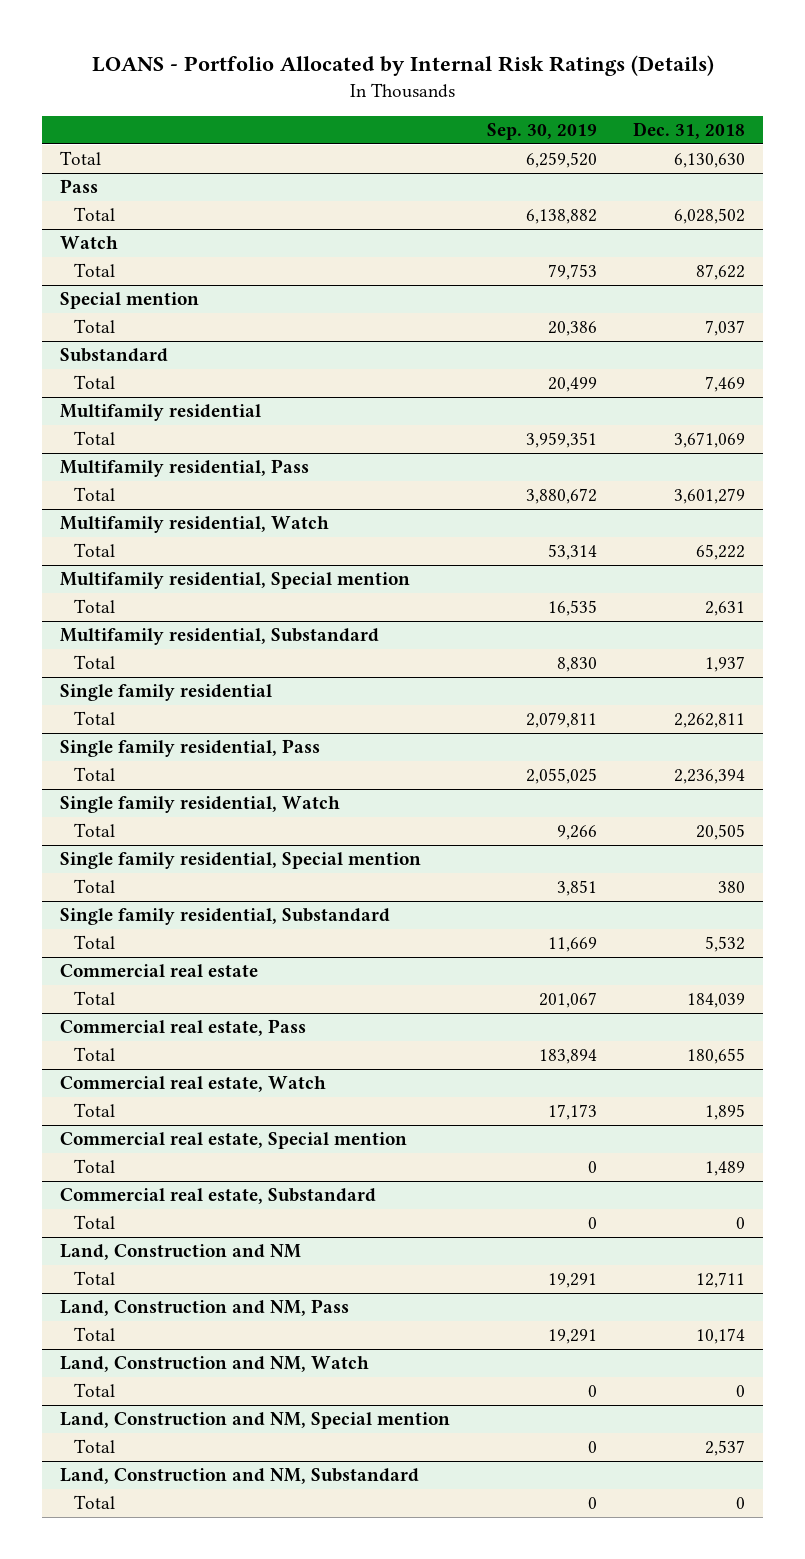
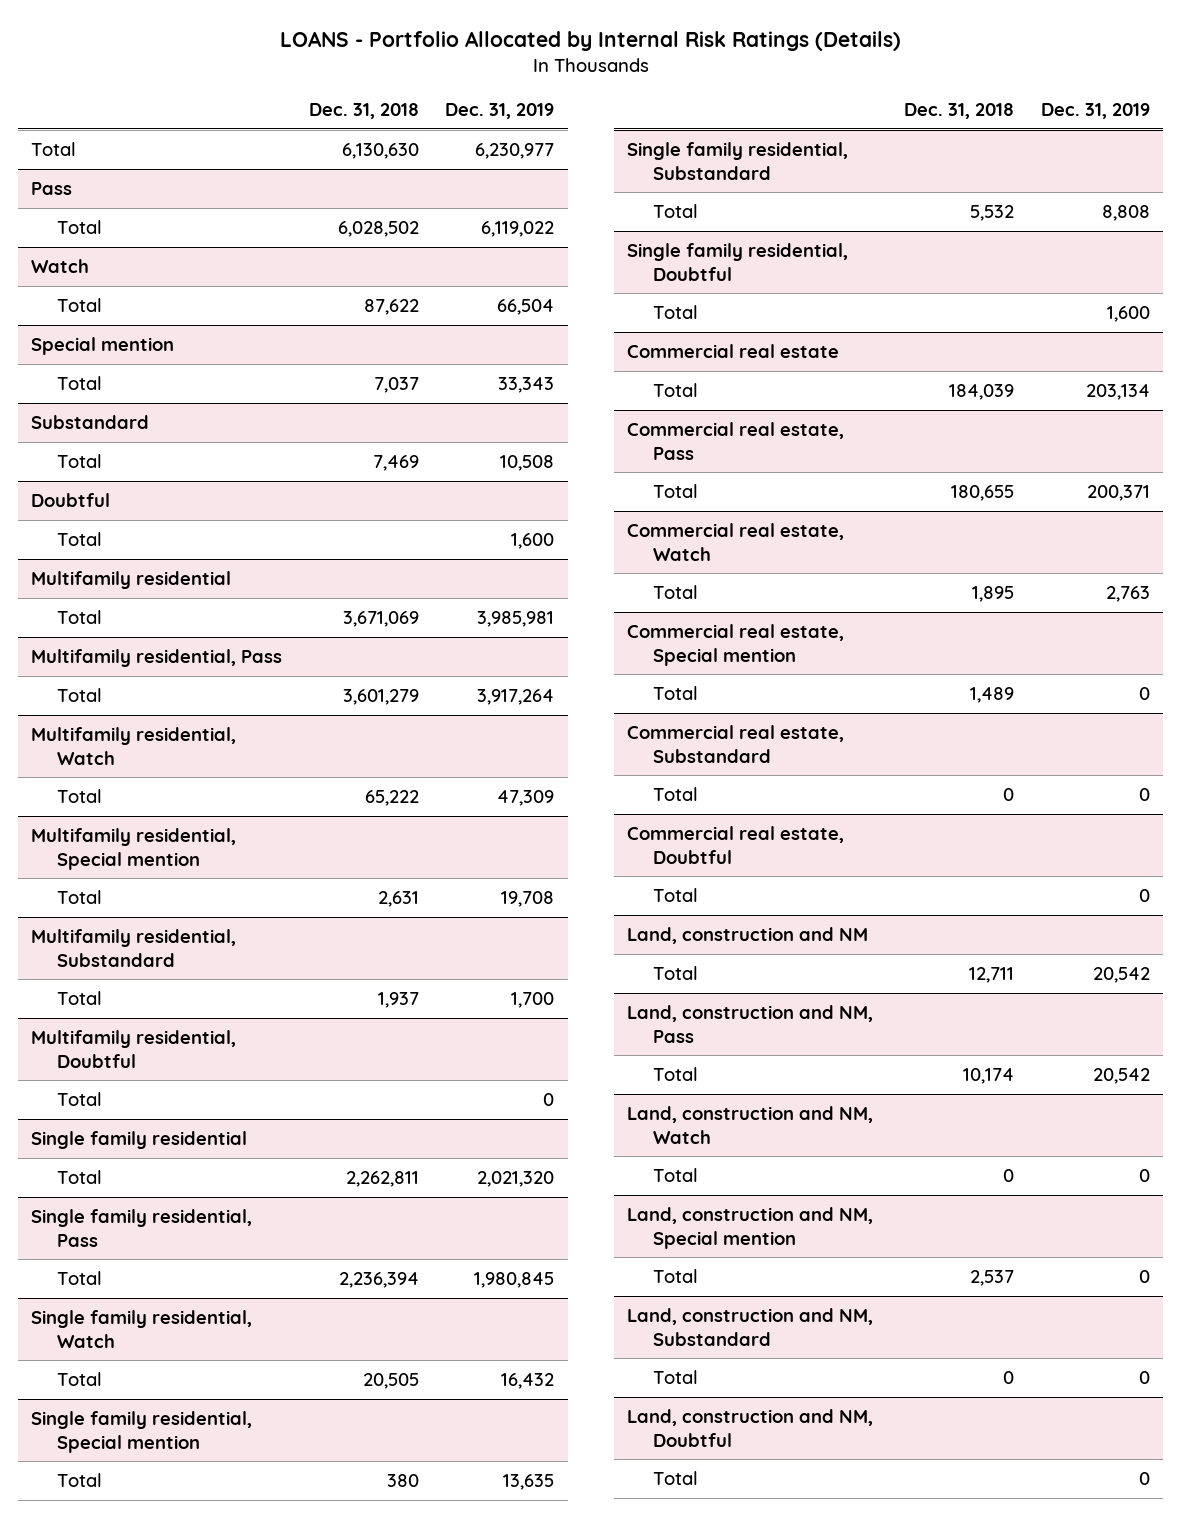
[486,123,597,141] Sep. 30, 2019 -> none
none -> [445,103,555,120] Dec. 31, 2019
none -> [31,492,111,507] Doubtful
none -> [57,531,103,546] Total
none -> [31,1029,237,1068] Multifamily residential, Doubtful
none -> [57,1091,103,1106] Total
none -> [627,242,849,281] Single family residential, Doubtful
none -> [653,304,699,319] Total
none -> [627,825,845,864] Commercial real estate, Doubtful
none -> [653,887,699,902] Total
[60,1244,302,1261] Land, Construction and NM -> [627,926,869,944] Land, construction and NM
[60,1299,350,1317] Land, Construction and NM, Pass -> [627,1004,874,1043] Land, construction and NM, Pass
[60,1356,370,1373] Land, Construction and NM, Watch -> [627,1105,874,1144] Land, construction and NM, Watch
[60,1412,451,1430] Land, Construction and NM, Special mention -> [627,1206,874,1249] Land, construction and NM, Special mention
[60,1468,420,1485] Land, Construction and NM, Substandard -> [627,1307,874,1346] Land, construction and NM, Substandard
none -> [627,1408,874,1447] Land, construction and NM, Doubtful
none -> [653,1470,699,1485] Total

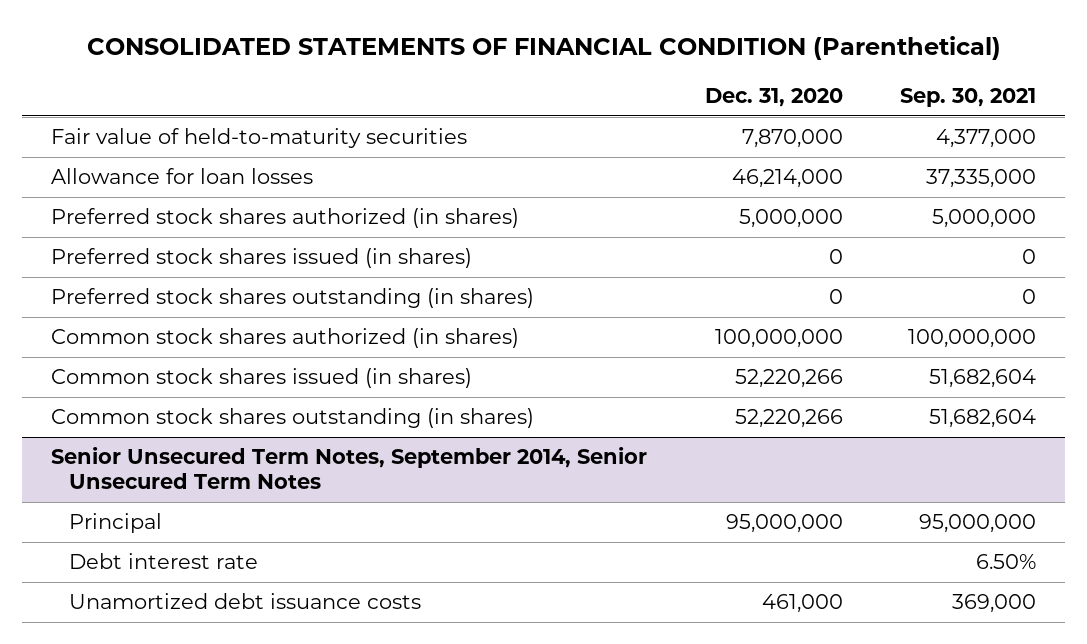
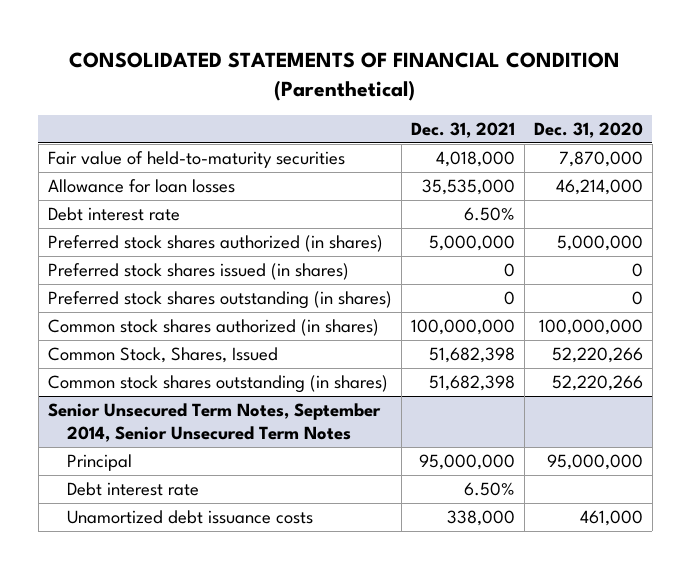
[900,87,1037,107] Sep. 30, 2021 -> none
none -> [410,121,515,138] Dec. 31, 2021
none -> [47,207,180,222] Debt interest rate
[51,368,473,389] Common stock shares issued (in shares) -> [47,347,278,364] Common Stock, Shares, Issued

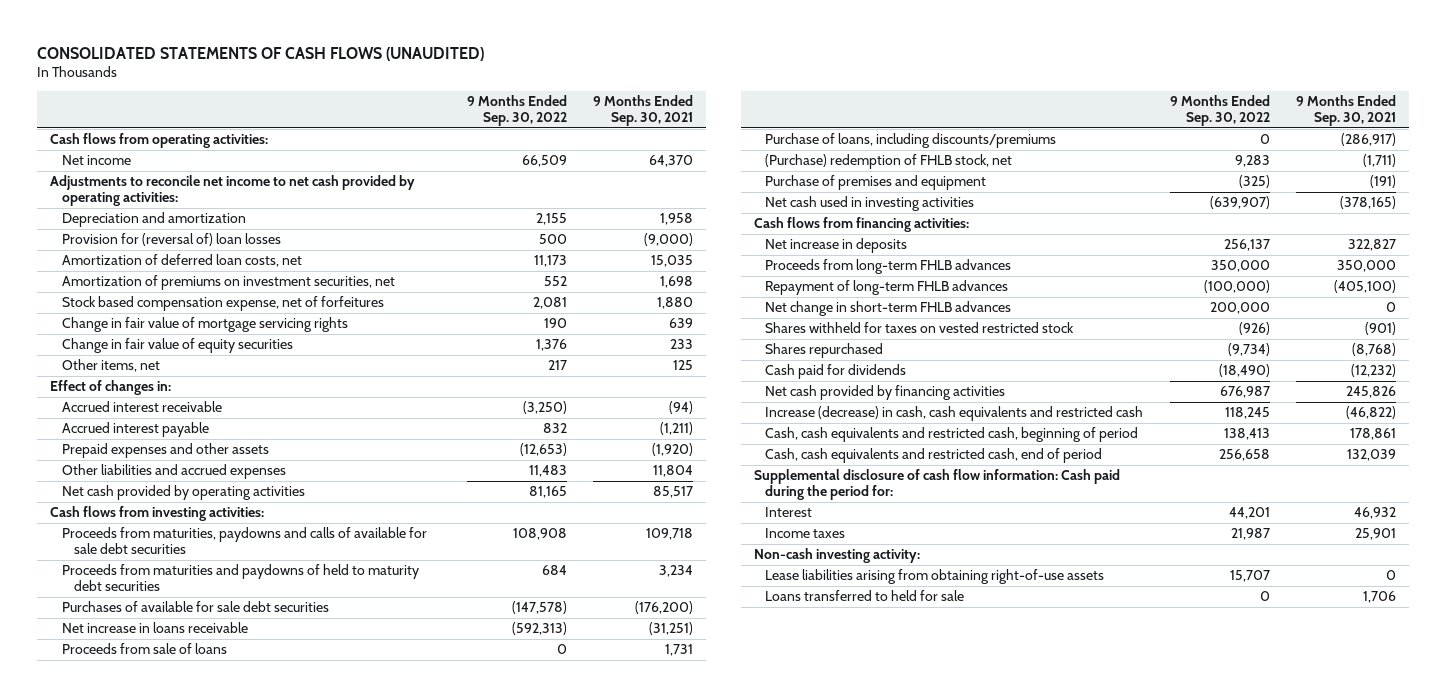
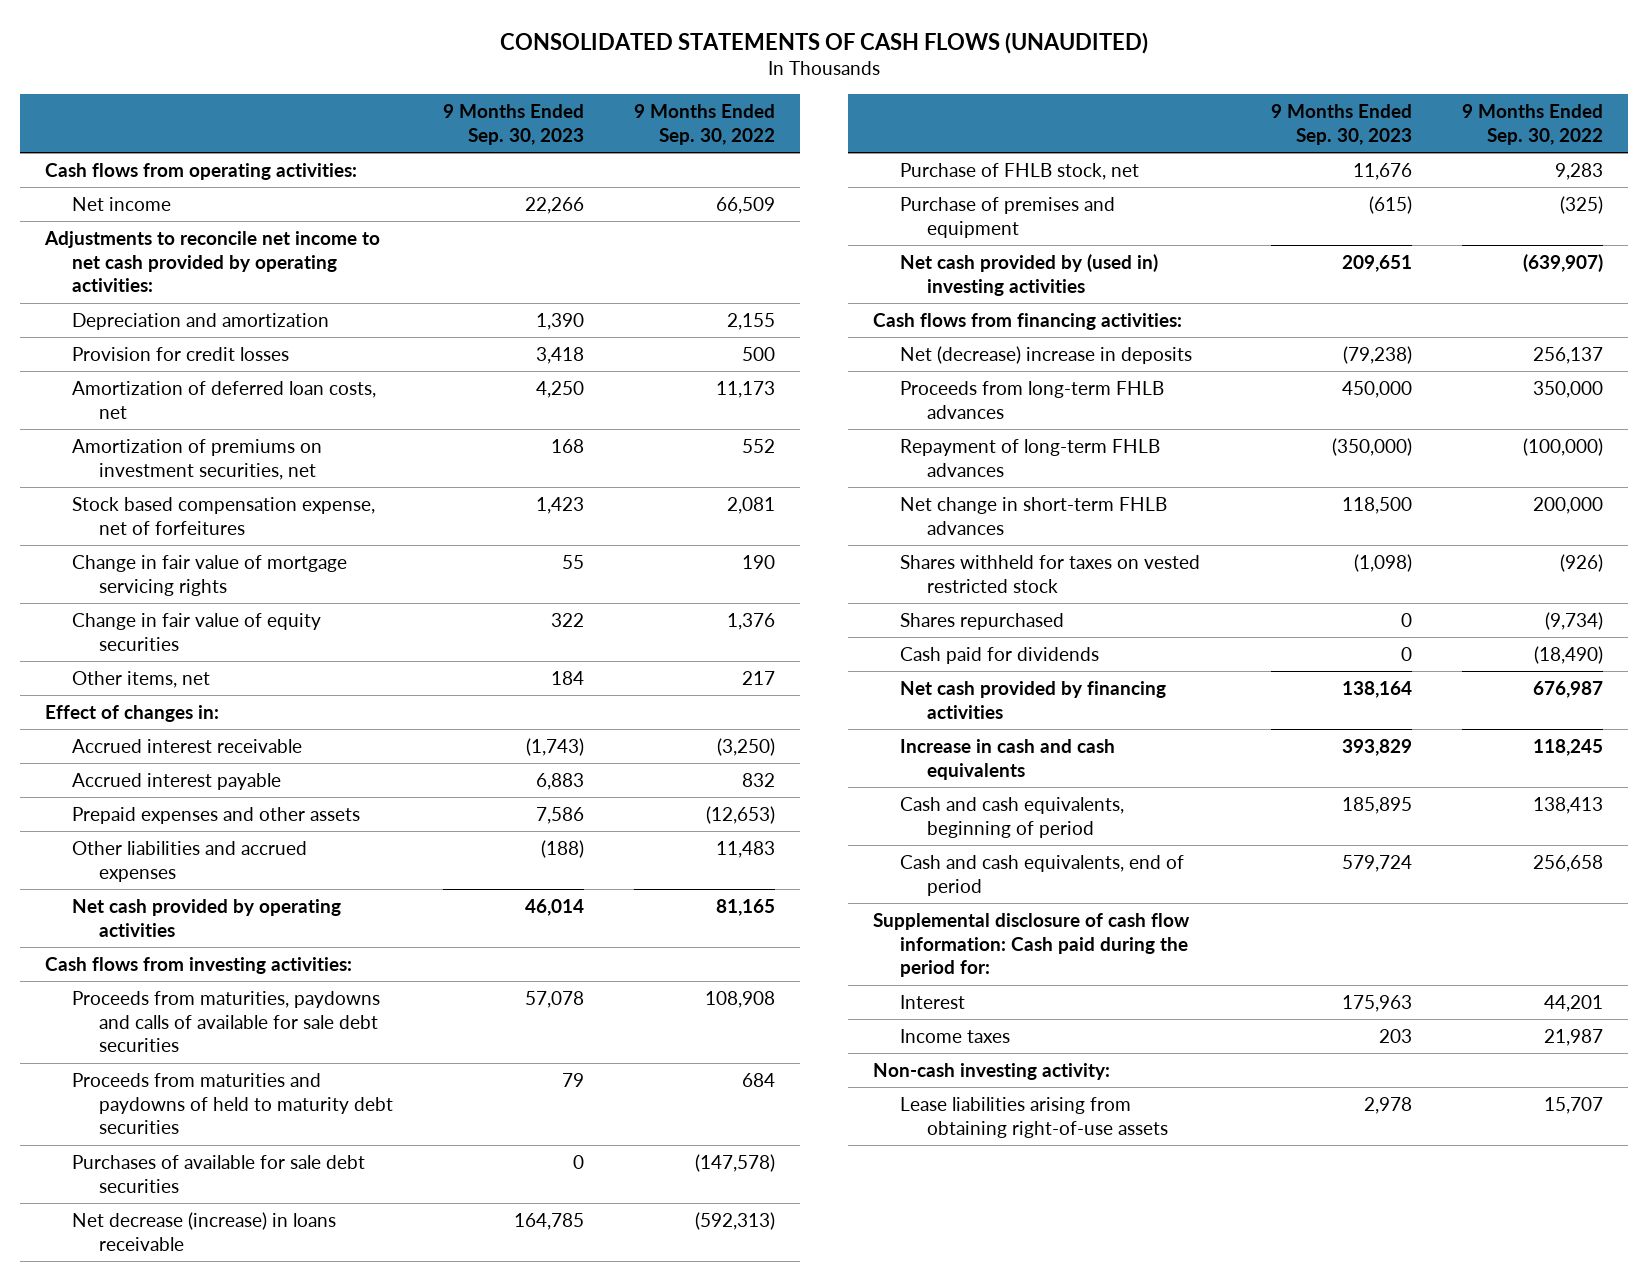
[592,95,693,127] 9 Months Ended Sep. 30, 2021 -> none
none -> [443,104,585,146] 9 Months Ended Sep. 30, 2023
[62,233,282,247] Provision for (reversal of) loan losses -> [72,347,290,362] Provision for credit losses
[62,643,228,655] Proceeds from sale of loans -> none
[765,133,1057,149] Purchase of loans, including discounts/premiums -> none
[62,622,249,634] Net increase in loans receivable -> [72,1212,337,1251] Net decrease (increase) in loans receivable
[765,154,1013,170] (Purchase) redemption of FHLB stock, net -> [899,163,1139,181] Purchase of FHLB stock, net
[765,196,975,212] Net cash used in investing activities -> [899,254,1158,296] Net cash provided by (used in) investing activities
[765,238,908,254] Net increase in deposits -> [899,346,1192,365] Net (decrease) increase in deposits
[765,406,1144,422] Increase (decrease) in cash, cash equivalents and restricted cash -> [899,739,1115,780] Increase in cash and cash equivalents
[765,427,1139,443] Cash, cash equivalents and restricted cash, beginning of period -> [899,797,1124,838] Cash and cash equivalents, beginning of period
[765,448,1103,464] Cash, cash equivalents and restricted cash, end of period -> [899,855,1184,896] Cash and cash equivalents, end of period
[765,590,965,602] Loans transferred to held for sale -> none

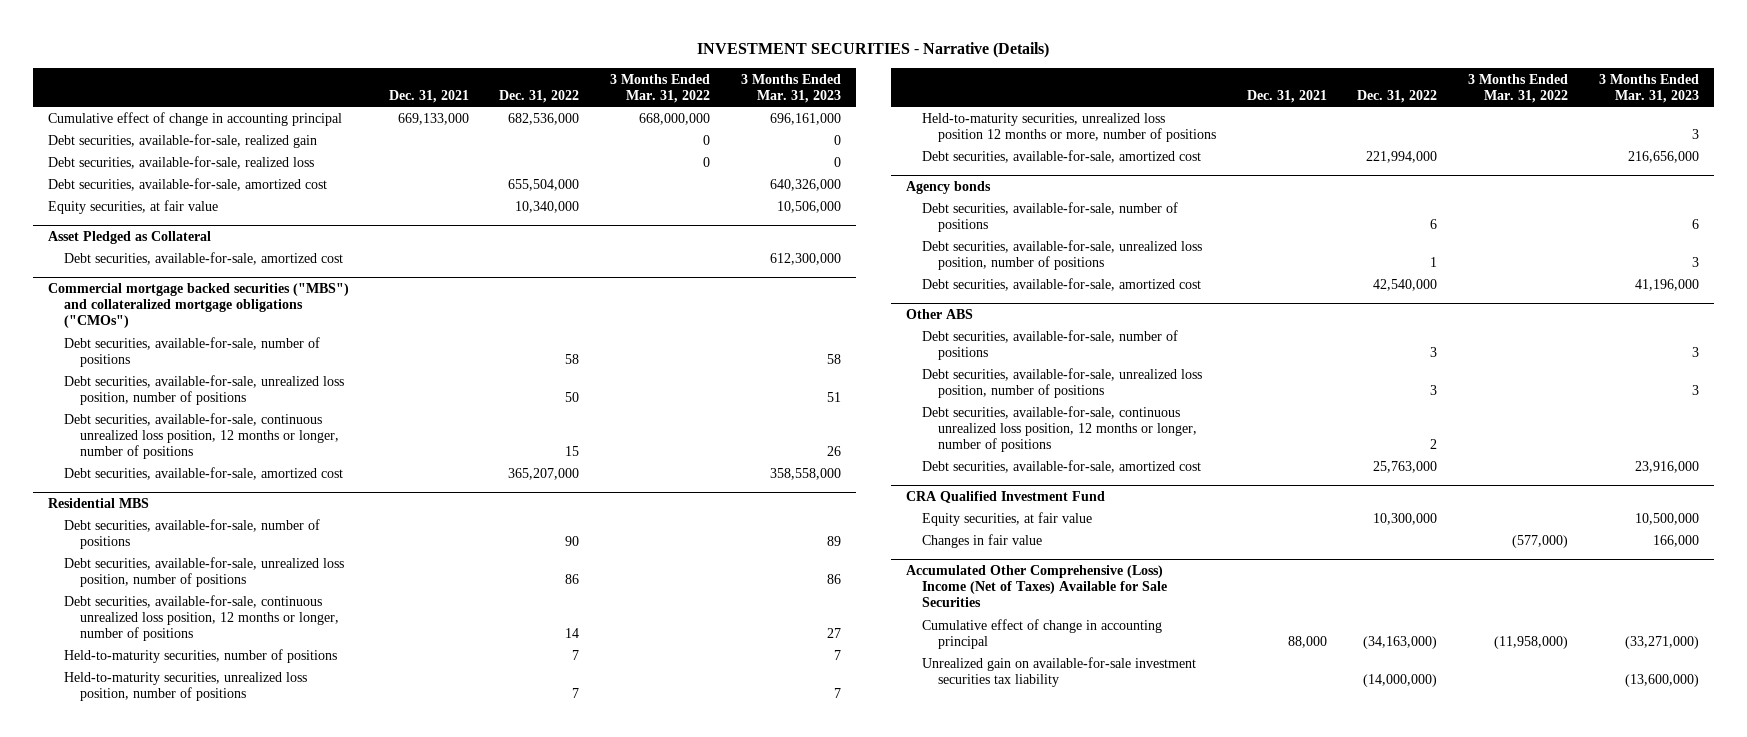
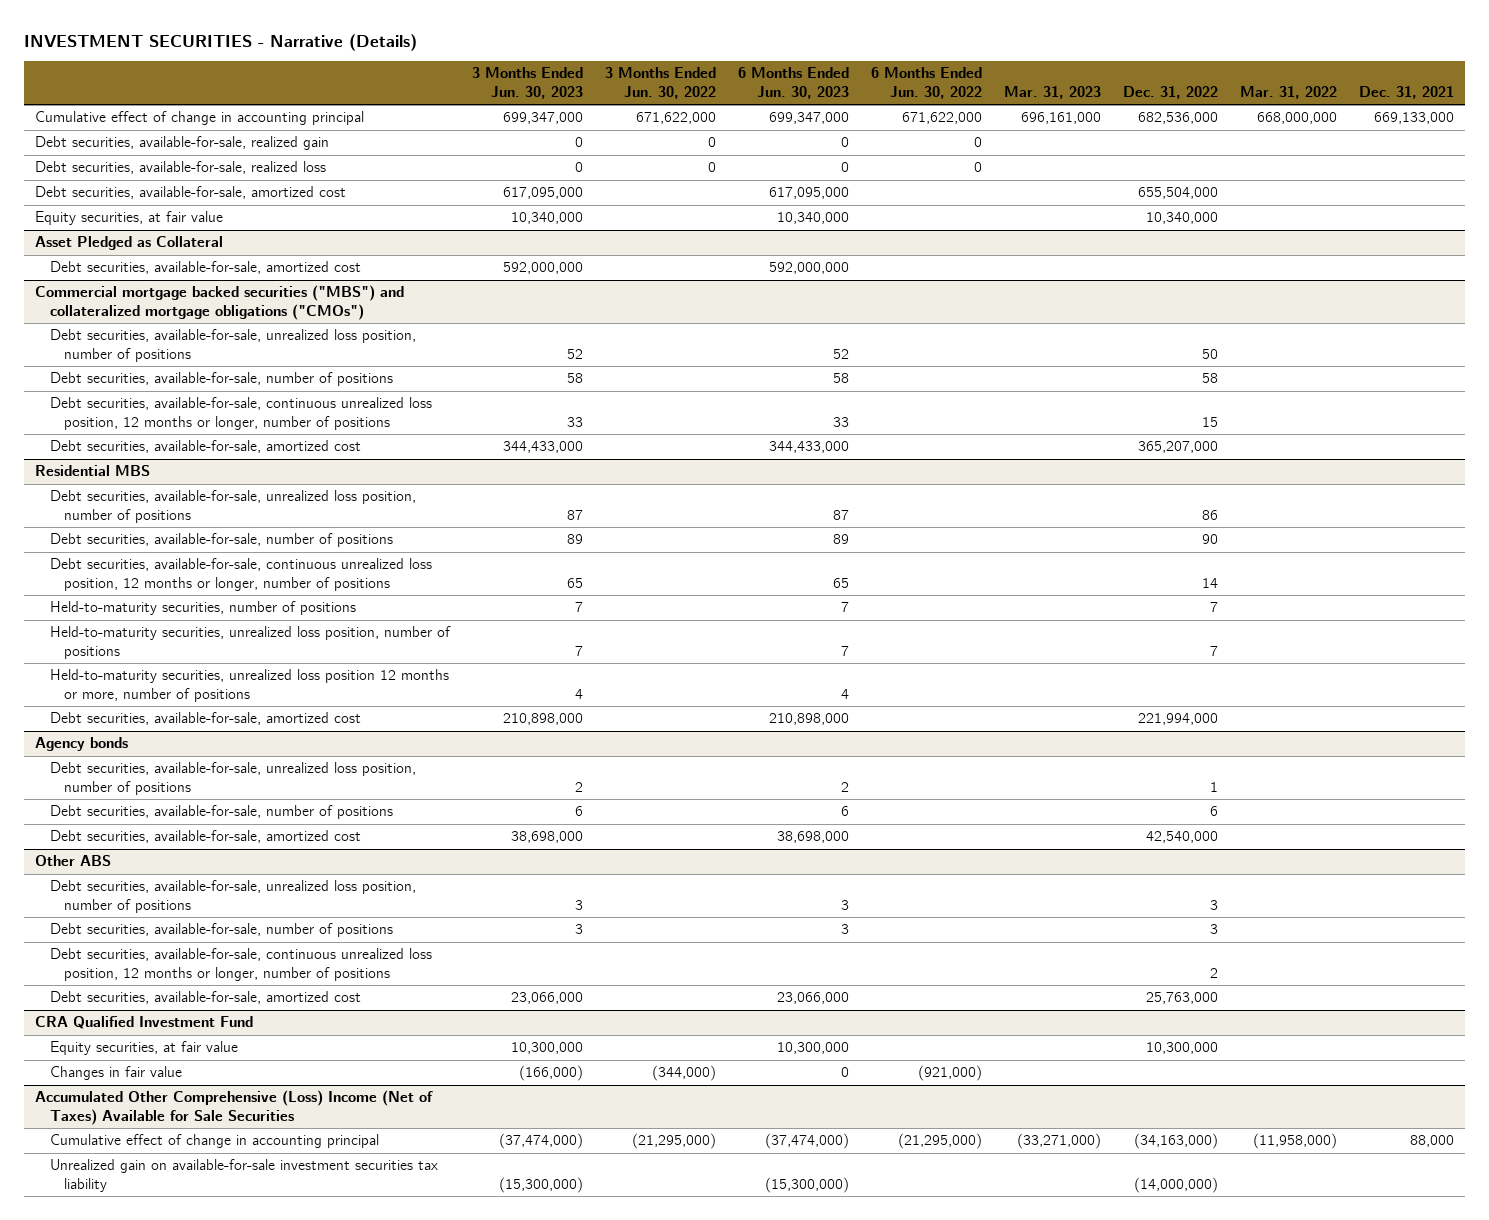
[610,73,711,103] 3 Months Ended Mar. 31, 2022 -> none
[740,73,841,103] 3 Months Ended Mar. 31, 2023 -> none
none -> [471,67,583,99] 3 Months Ended Jun. 30, 2023
none -> [604,67,716,99] 3 Months Ended Jun. 30, 2022
none -> [737,67,849,99] 6 Months Ended Jun. 30, 2023
none -> [870,67,982,99] 6 Months Ended Jun. 30, 2022
none -> [1003,85,1101,99] Mar. 31, 2023
none -> [1239,85,1337,99] Mar. 31, 2022
[64,336,321,367] Debt securities, available-for-sale, number of positions -> [49,372,393,387] Debt securities, available-for-sale, number of positions
[64,518,321,549] Debt securities, available-for-sale, number of positions -> [49,533,393,548] Debt securities, available-for-sale, number of positions
[922,201,1179,232] Debt securities, available-for-sale, number of positions -> [49,805,393,820] Debt securities, available-for-sale, number of positions
[922,329,1179,360] Debt securities, available-for-sale, number of positions -> [49,923,393,938] Debt securities, available-for-sale, number of positions

